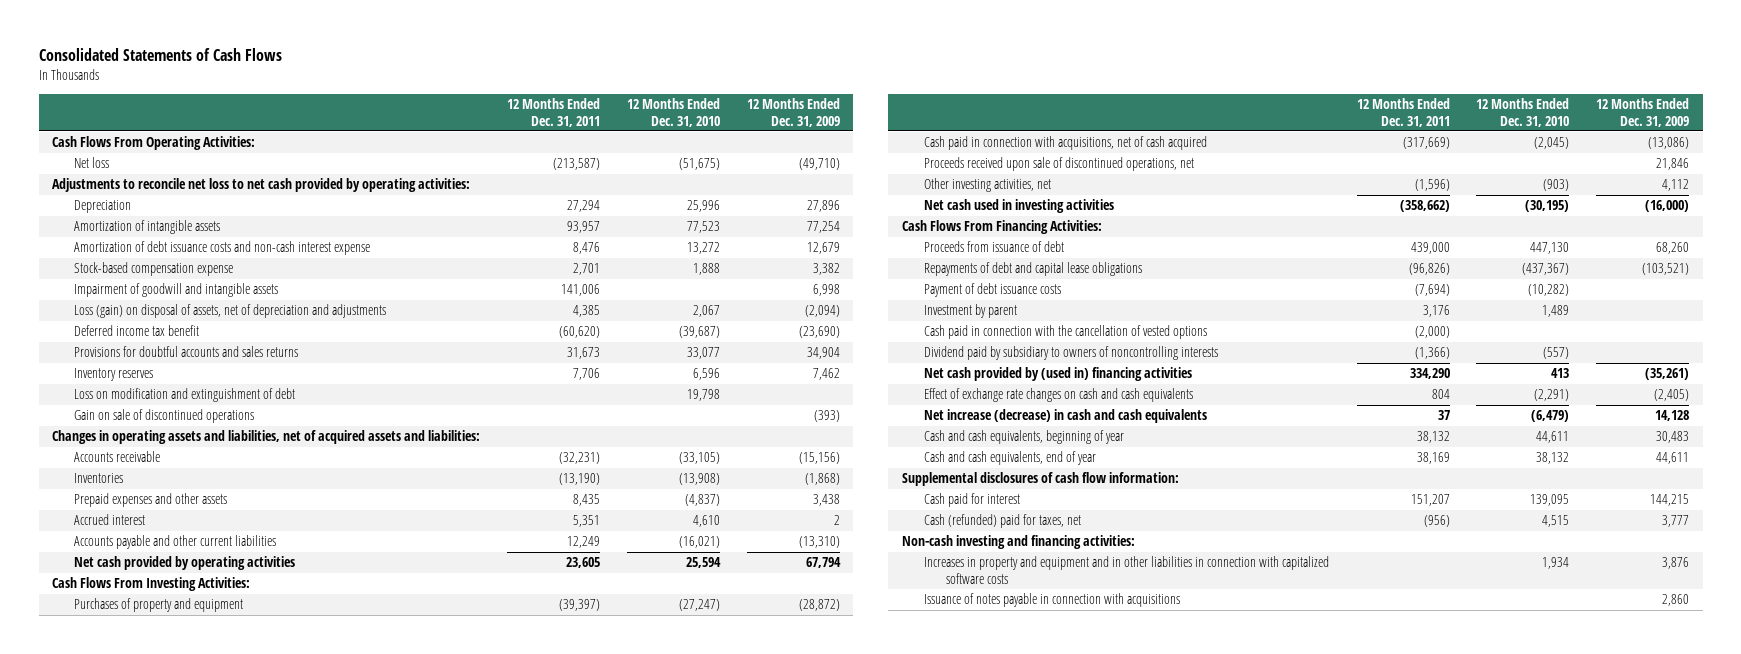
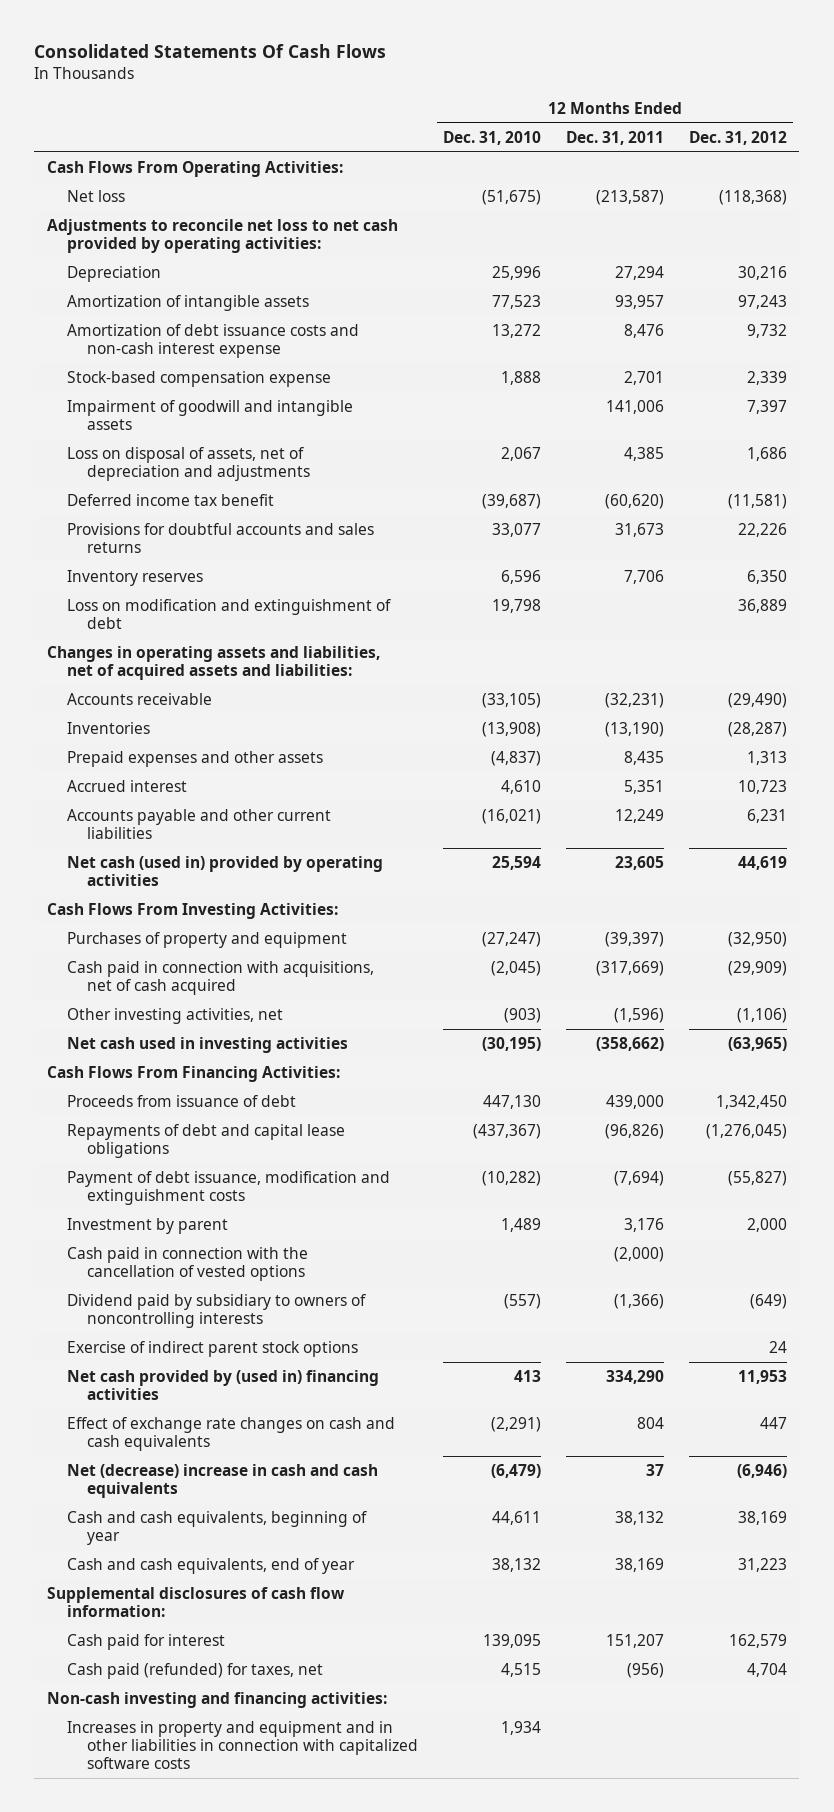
[38,47,282,61] Consolidated Statements of Cash Flows -> [34,44,387,59] Consolidated Statements Of Cash Flows
[746,98,840,127] 12 Months Ended Dec. 31, 2009 -> none
none -> [688,130,787,145] Dec. 31, 2012
[74,304,387,319] Loss (gain) on disposal of assets, net of depreciation and adjustments -> [67,446,311,481] Loss on disposal of assets, net of depreciation and adjustments
[74,409,255,424] Gain on sale of discontinued operations -> none
[74,556,296,571] Net cash provided by operating activities -> [67,855,384,886] Net cash (used in) provided by operating activities
[923,157,1194,172] Proceeds received upon sale of discontinued operations, net -> none
[923,283,1061,298] Payment of debt issuance costs -> [67,1170,391,1205] Payment of debt issuance, modification and extinguishment costs
none -> [67,1340,359,1357] Exercise of indirect parent stock options
[923,409,1207,424] Net increase (decrease) in cash and cash equivalents -> [67,1463,379,1498] Net (decrease) increase in cash and cash equivalents
[923,514,1081,529] Cash (refunded) paid for taxes, net -> [67,1662,324,1679] Cash paid (refunded) for taxes, net
[923,593,1180,608] Issuance of notes payable in connection with acquisitions -> none

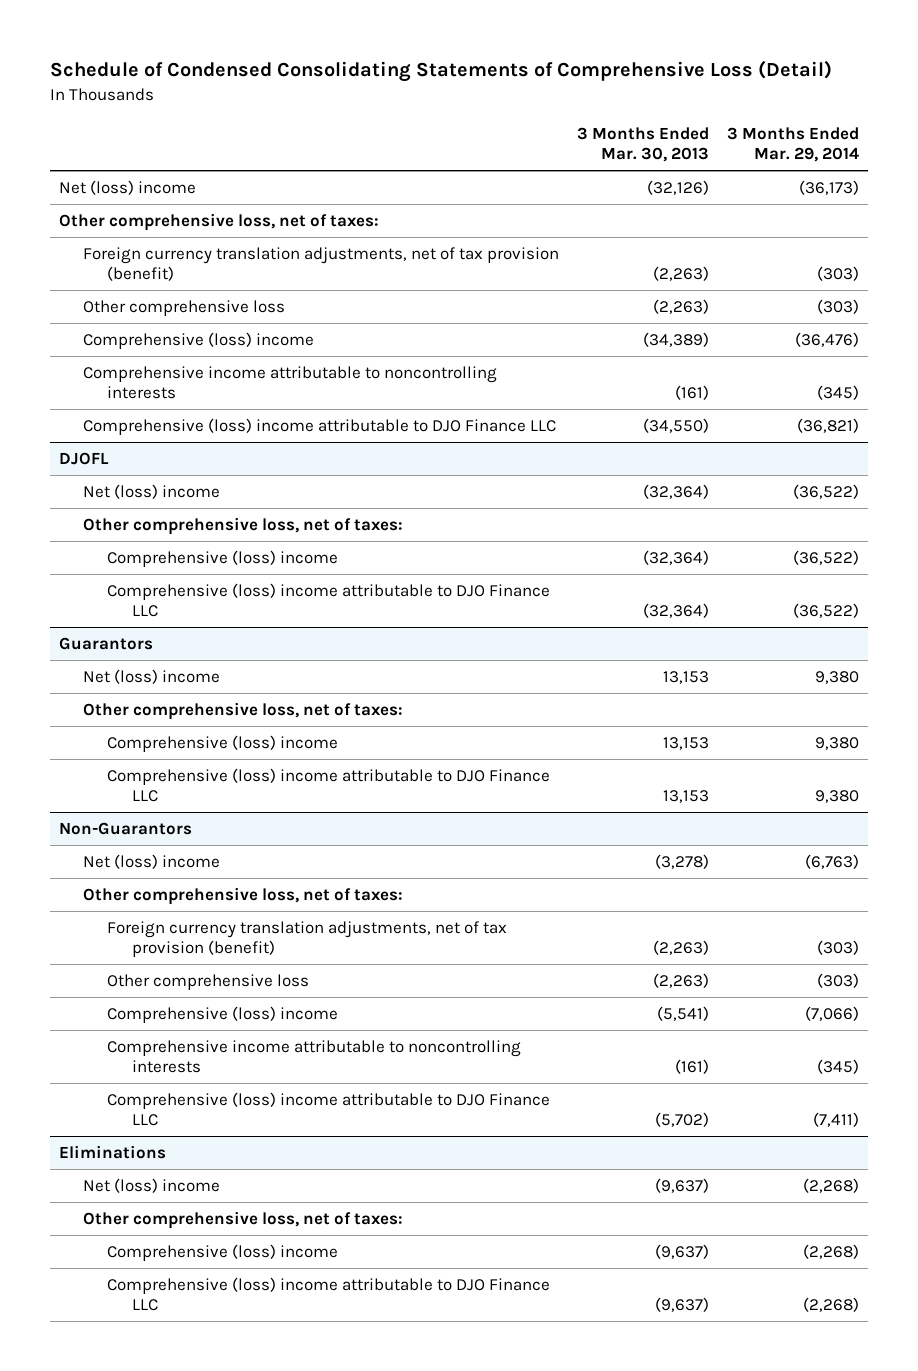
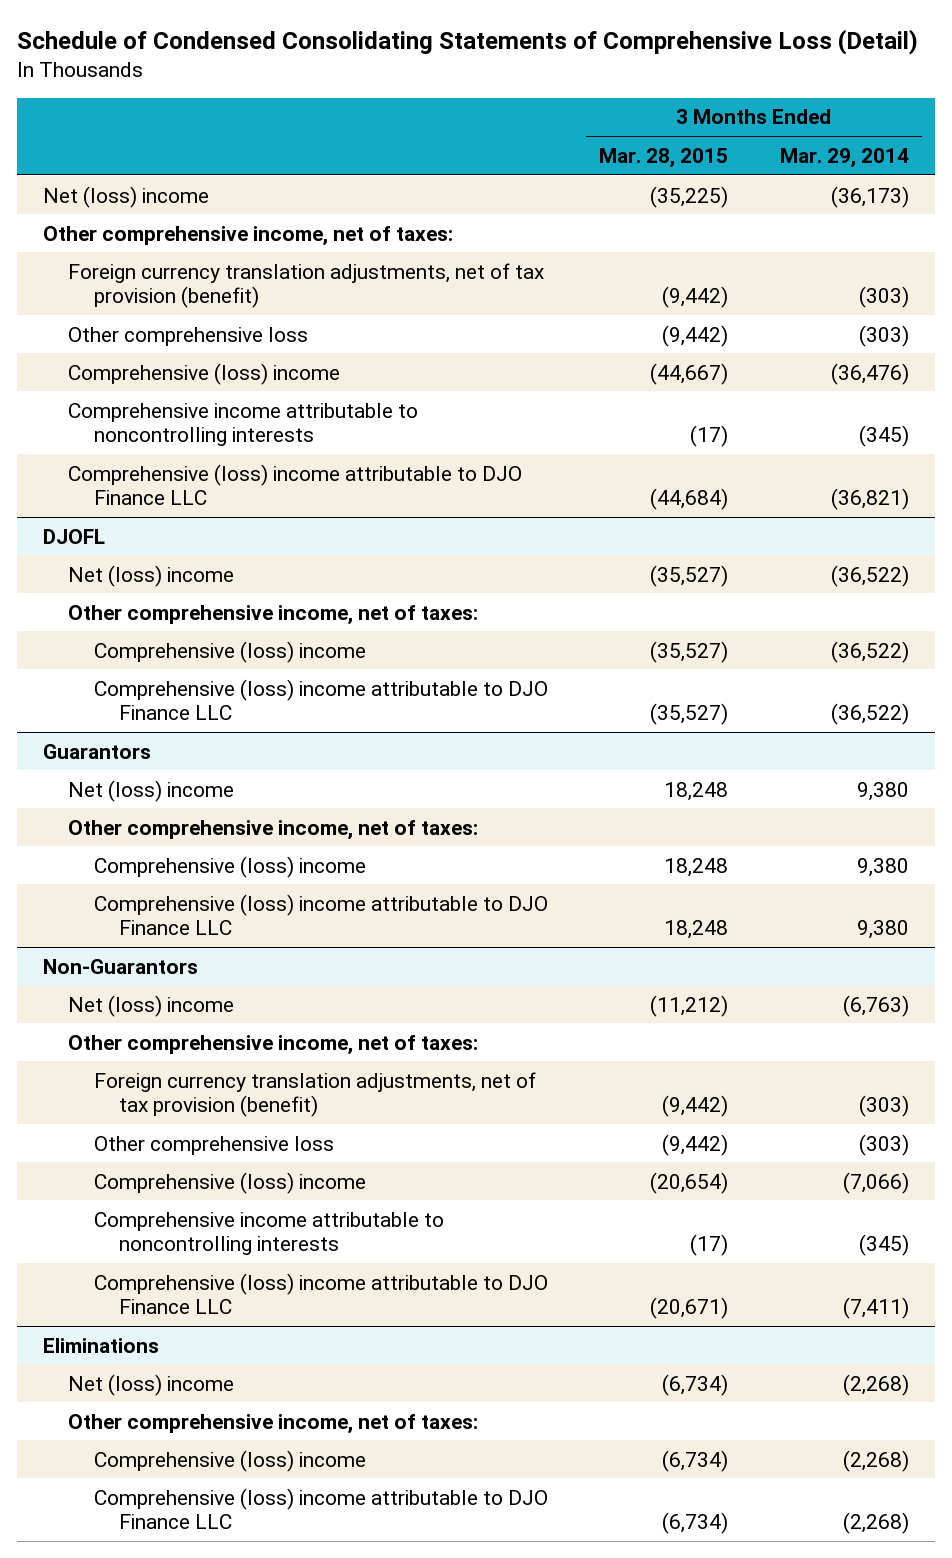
[577,126,710,162] 3 Months Ended Mar. 30, 2013 -> none
none -> [599,147,729,168] Mar. 28, 2015
[58,213,379,232] Other comprehensive loss, net of taxes: -> [42,225,453,246] Other comprehensive income, net of taxes:
[82,517,403,536] Other comprehensive loss, net of taxes: -> [68,604,479,625] Other comprehensive income, net of taxes:
[82,702,403,721] Other comprehensive loss, net of taxes: -> [68,819,479,840] Other comprehensive income, net of taxes:
[82,887,403,906] Other comprehensive loss, net of taxes: -> [68,1034,479,1055] Other comprehensive income, net of taxes:
[82,1211,403,1230] Other comprehensive loss, net of taxes: -> [68,1413,479,1434] Other comprehensive income, net of taxes:

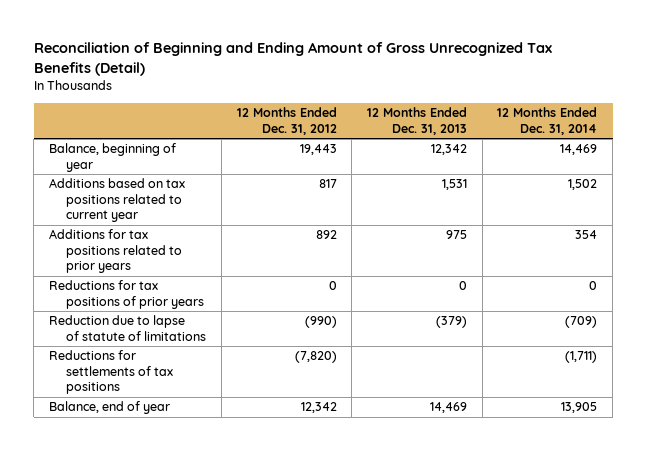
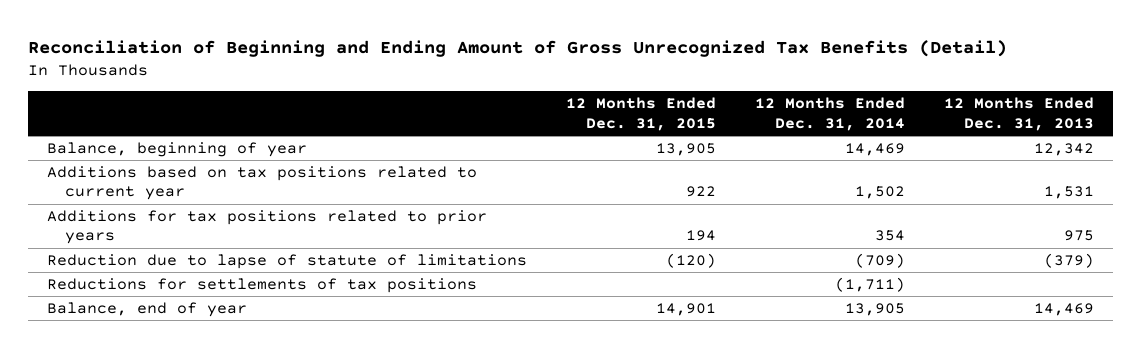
[236,107,337,135] 12 Months Ended Dec. 31, 2012 -> none
none -> [566,97,717,131] 12 Months Ended Dec. 31, 2015
[48,280,205,309] Reductions for tax positions of prior years -> none

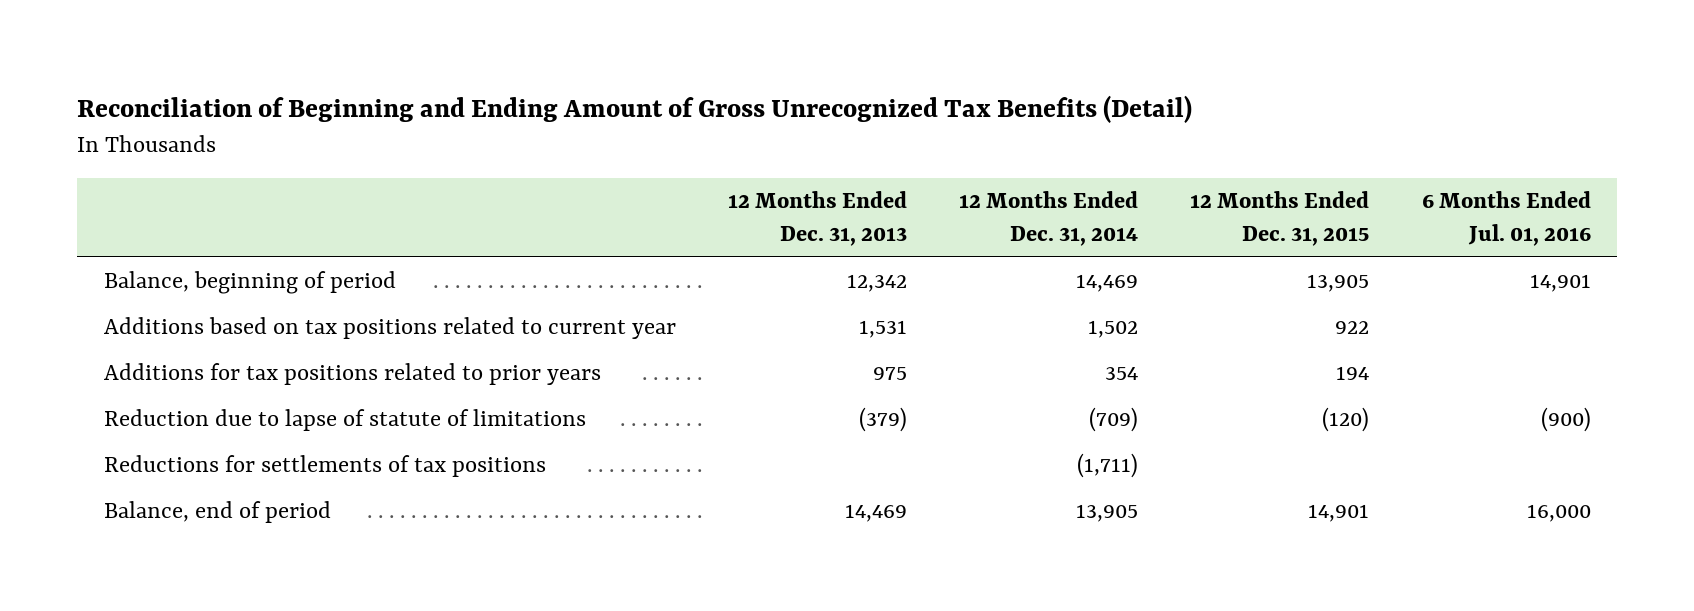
none -> [1421,191,1591,247] 6 Months Ended Jul. 01, 2016
[47,141,308,157] Balance, beginning of year -> [103,271,396,295] Balance, beginning of period
[47,301,248,317] Balance, end of year -> [103,501,331,524] Balance, end of period

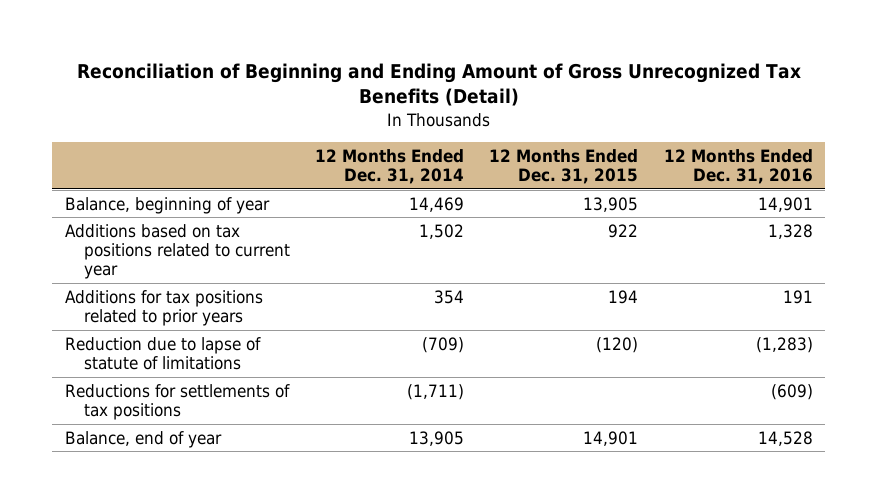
[727,191,907,247] 12 Months Ended Dec. 31, 2013 -> none
[1421,191,1591,247] 6 Months Ended Jul. 01, 2016 -> none
none -> [663,148,813,185] 12 Months Ended Dec. 31, 2016
[103,271,396,295] Balance, beginning of period -> [64,196,270,214] Balance, beginning of year
[103,501,331,524] Balance, end of period -> [64,430,222,448] Balance, end of year

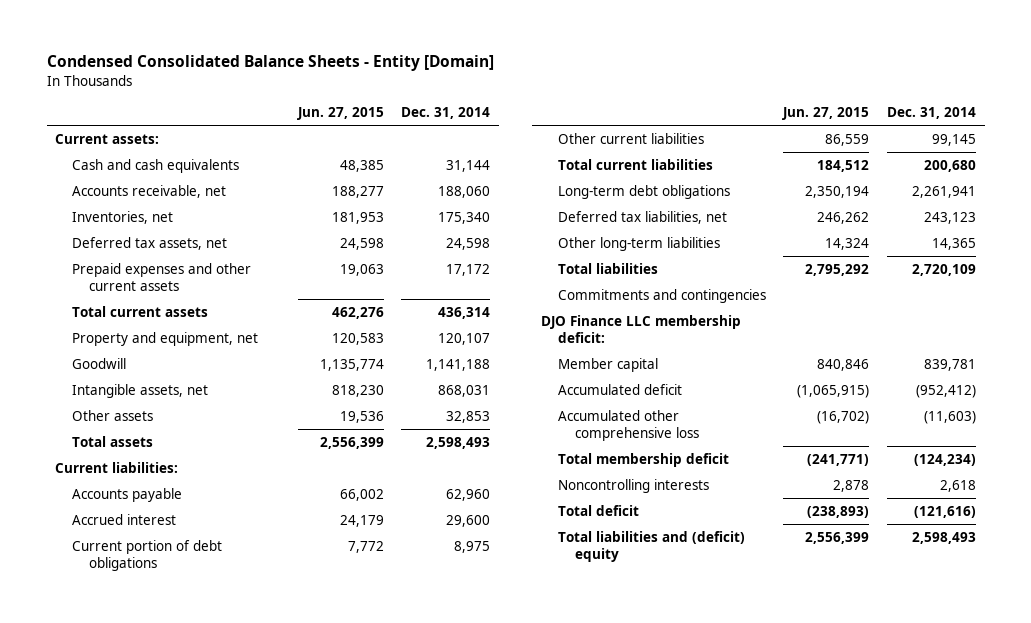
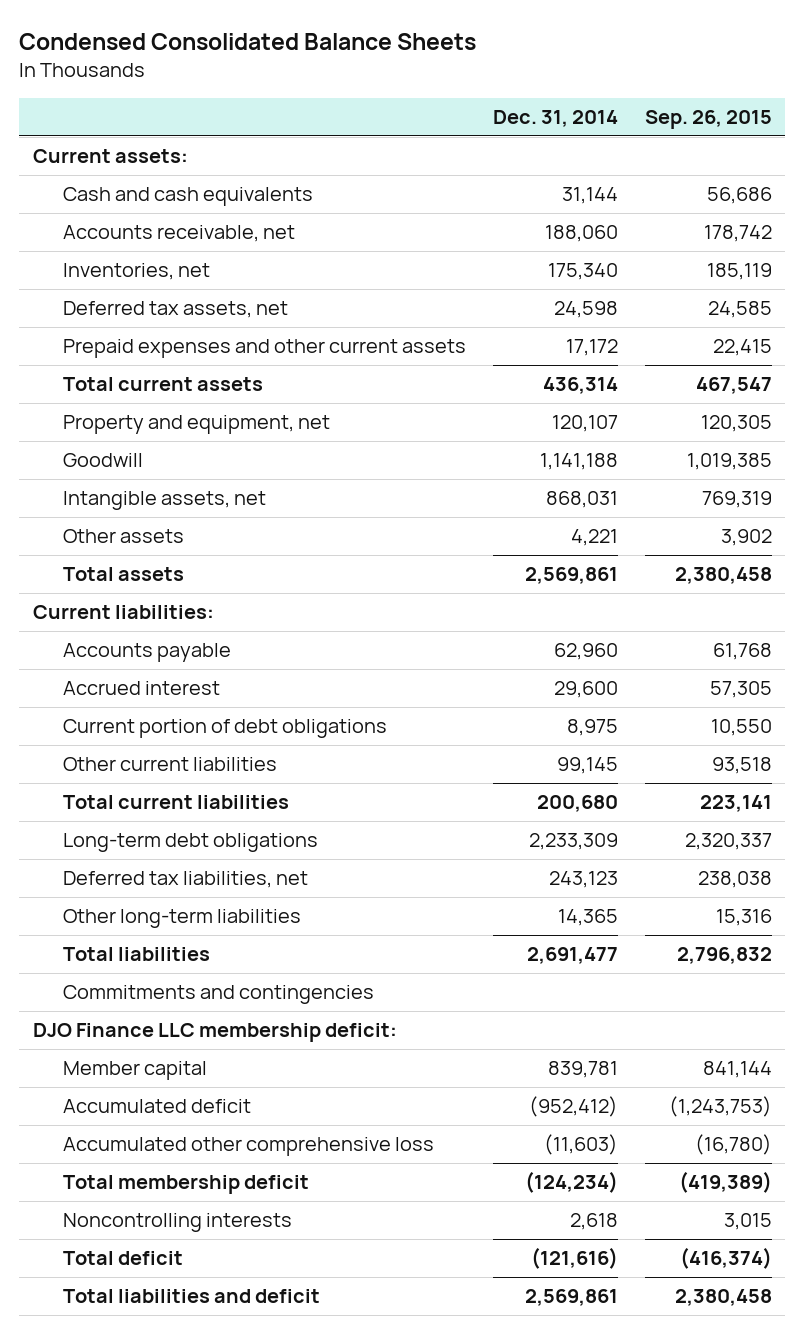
[46,55,494,72] Condensed Consolidated Balance Sheets - Entity [Domain] -> [19,33,477,51] Condensed Consolidated Balance Sheets
[296,107,384,121] Jun. 27, 2015 -> none
none -> [644,109,772,129] Sep. 26, 2015
[446,411,491,424] 32,853 -> [570,529,618,547] 4,221
[426,437,491,450] 2,598,493 -> [524,567,618,585] 2,569,861
[911,186,976,199] 2,261,941 -> [528,833,618,851] 2,233,309
[911,264,976,277] 2,720,109 -> [526,947,618,965] 2,691,477
[557,531,745,562] Total liabilities and (deficit) equity -> [63,1289,321,1304] Total liabilities and deficit
[911,532,976,545] 2,598,493 -> [524,1289,618,1307] 2,569,861

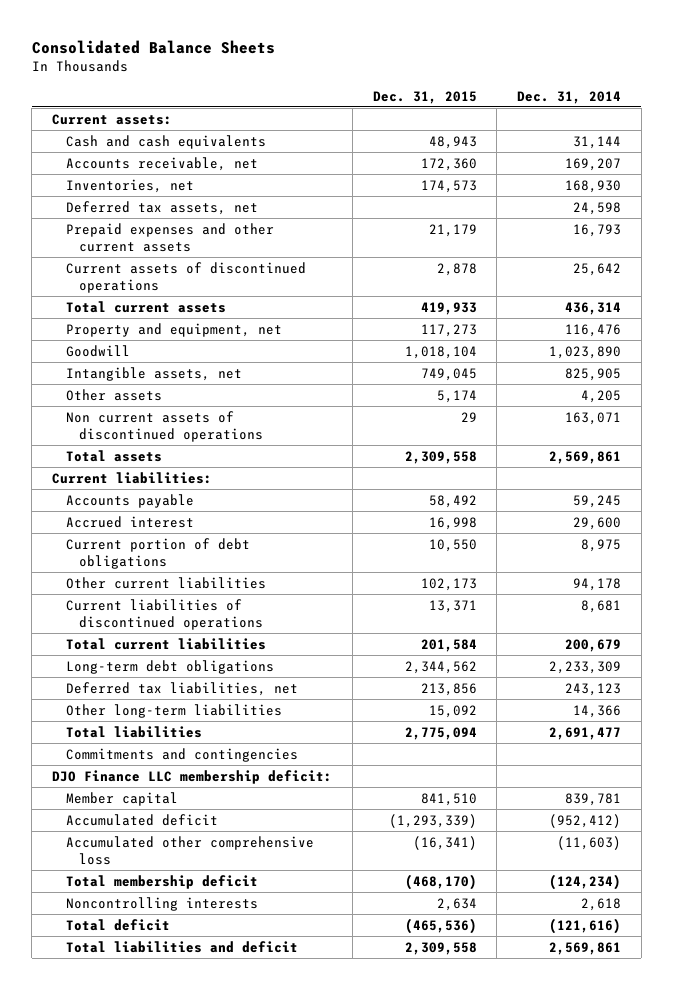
[19,33,477,51] Condensed Consolidated Balance Sheets -> [31,39,275,54] Consolidated Balance Sheets
[644,109,772,129] Sep. 26, 2015 -> none
none -> [372,90,477,104] Dec. 31, 2015
[544,225,618,243] 188,060 -> [565,157,622,171] 169,207
[547,263,618,281] 175,340 -> [565,179,622,193] 168,930
[565,339,618,357] 17,172 -> [573,223,622,237] 16,793
none -> [65,261,306,293] Current assets of discontinued operations
[551,415,618,433] 120,107 -> [565,323,622,337] 116,476
[539,453,618,471] 1,141,188 -> [549,345,622,359] 1,023,890
[545,491,618,509] 868,031 -> [565,367,622,381] 825,905
[570,529,618,547] 4,221 -> [581,389,622,403] 4,205
none -> [65,410,264,442] Non current assets of discontinued operations
[553,643,618,661] 62,960 -> [573,494,622,508] 59,245
[556,757,618,775] 99,145 -> [573,577,622,591] 94,178
none -> [65,598,264,630] Current liabilities of discontinued operations
[536,795,618,813] 200,680 -> [565,638,622,652] 200,679
[557,909,618,927] 14,365 -> [573,704,622,718] 14,366

